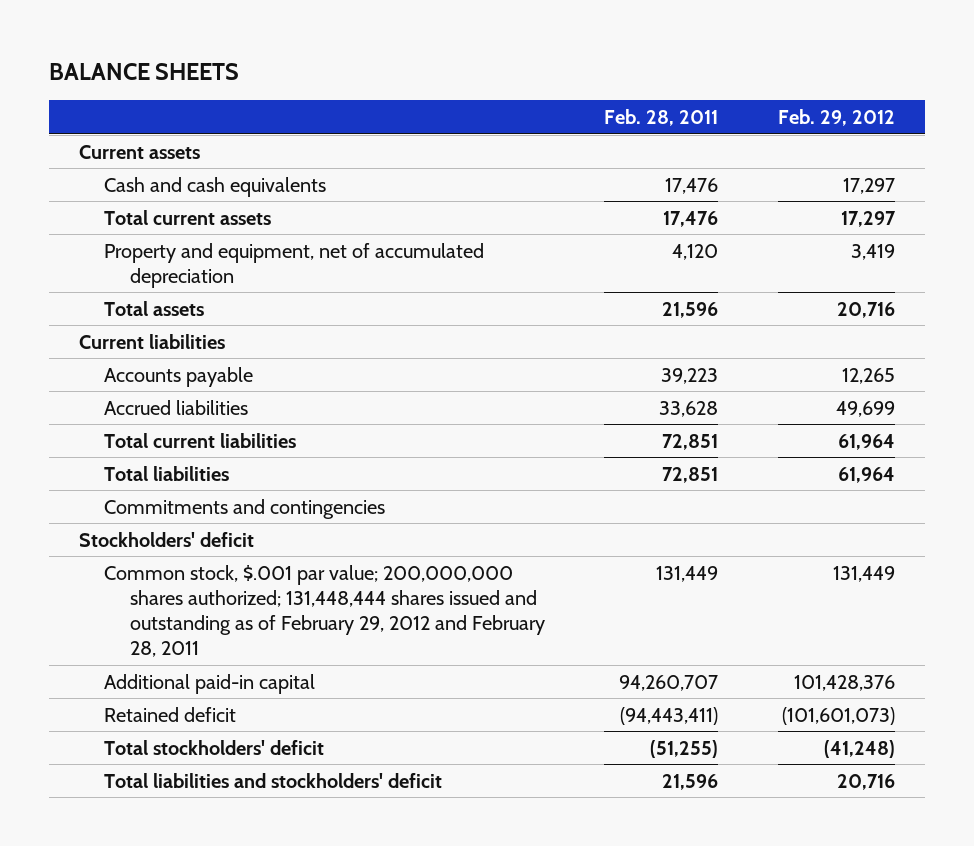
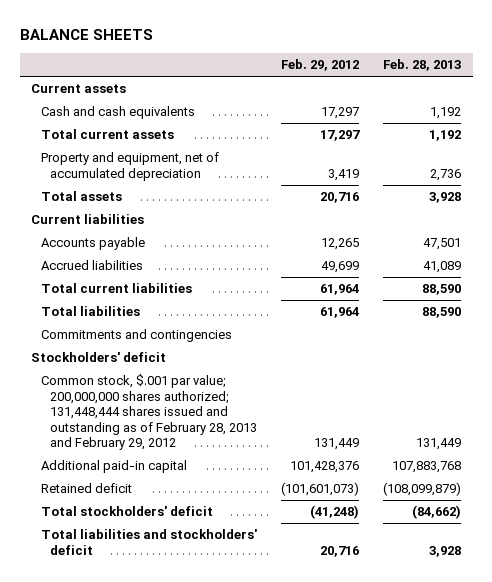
[604,108,719,126] Feb. 28, 2011 -> none
none -> [382,59,461,72] Feb. 28, 2013
[104,564,545,658] Common stock, $.001 par value; 200,000,000 shares authorized; 131,448,444 shares issued and outstanding as of February 29, 2012 and February 28, 2011 -> [40,374,257,451] Common stock, $.001 par value; 200,000,000 shares authorized; 131,448,444 shares issued and outstanding as of February 28, 2013 and February 29, 2012

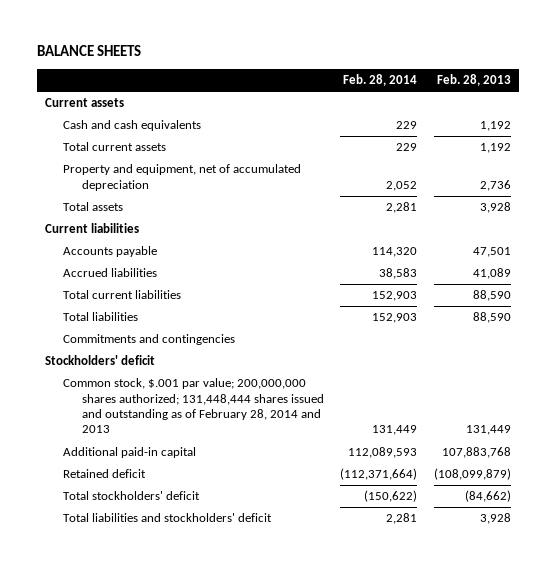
[280,59,359,72] Feb. 29, 2012 -> none
none -> [343,74,418,87] Feb. 28, 2014
[40,374,257,451] Common stock, $.001 par value; 200,000,000 shares authorized; 131,448,444 shares issued and outstanding as of February 28, 2013 and February 29, 2012 -> [63,378,324,434] Common stock, $.001 par value; 200,000,000 shares authorized; 131,448,444 shares issued and outstanding as of February 28, 2014 and 2013

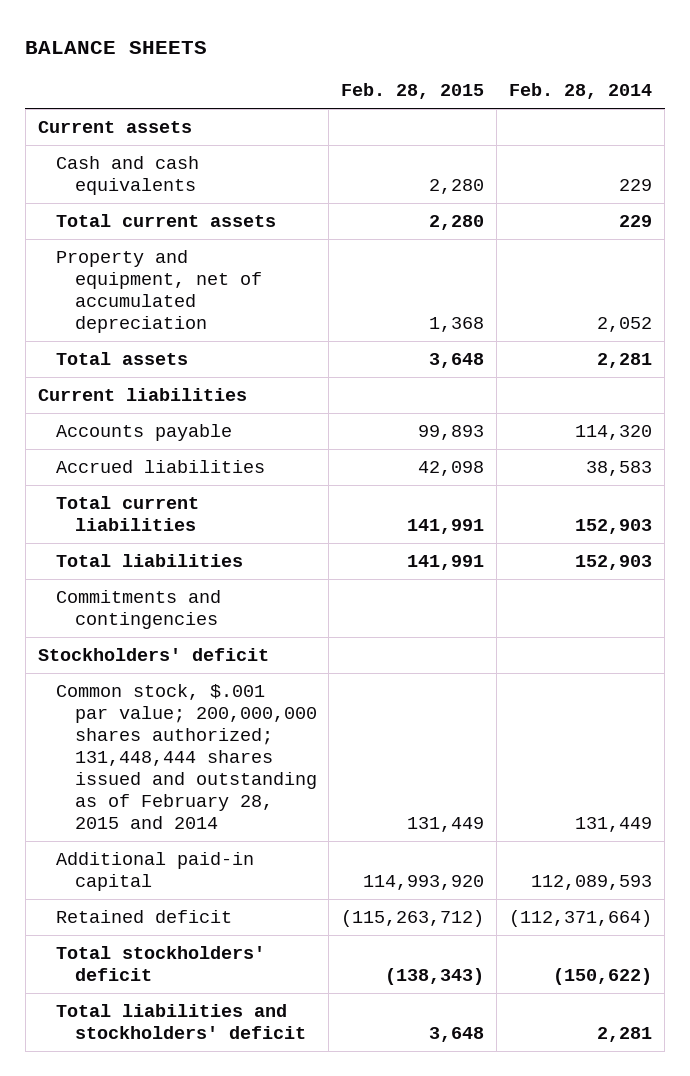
[436,74,511,87] Feb. 28, 2013 -> none
none -> [341,83,485,100] Feb. 28, 2015
[63,378,324,434] Common stock, $.001 par value; 200,000,000 shares authorized; 131,448,444 shares issued and outstanding as of February 28, 2014 and 2013 -> [56,684,317,829] Common stock, $.001 par value; 200,000,000 shares authorized; 131,448,444 shares issued and outstanding as of February 28, 2015 and 2014

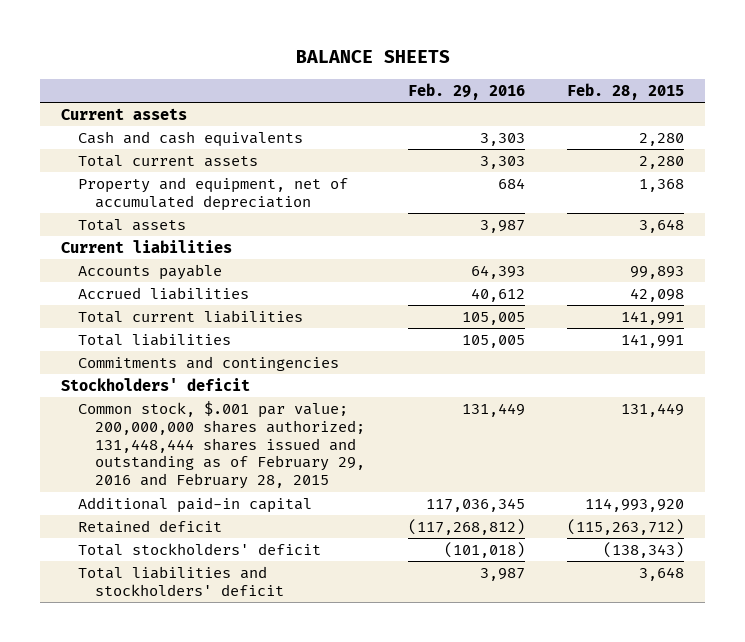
[509,83,653,100] Feb. 28, 2014 -> none
none -> [407,82,525,100] Feb. 29, 2016
[56,684,317,829] Common stock, $.001 par value; 200,000,000 shares authorized; 131,448,444 shares issued and outstanding as of February 28, 2015 and 2014 -> [78,401,366,490] Common stock, $.001 par value; 200,000,000 shares authorized; 131,448,444 shares issued and outstanding as of February 29, 2016 and February 28, 2015

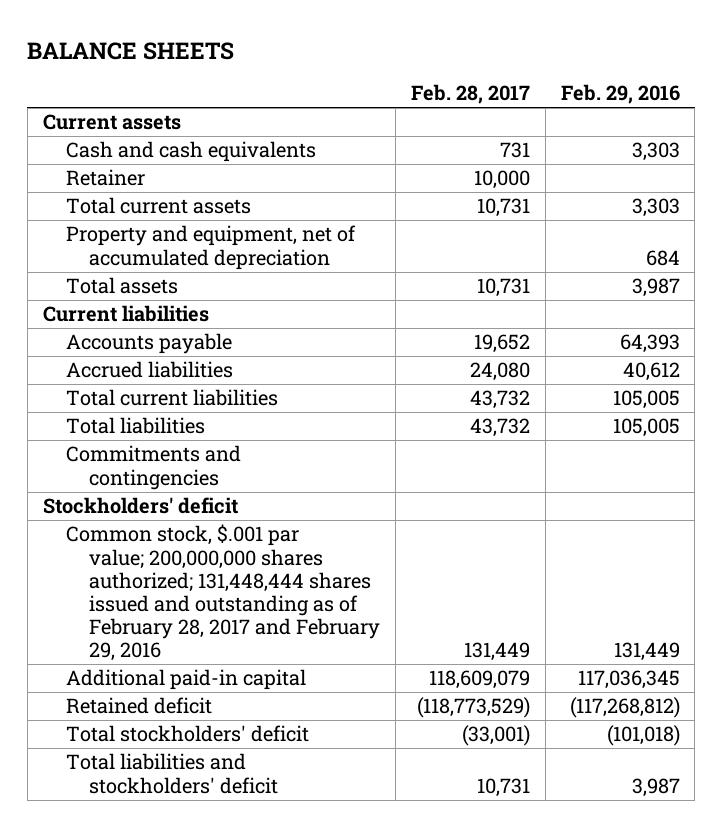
[567,82,685,100] Feb. 28, 2015 -> none
none -> [410,84,530,105] Feb. 28, 2017
none -> [65,169,145,187] Retainer
[78,401,366,490] Common stock, $.001 par value; 200,000,000 shares authorized; 131,448,444 shares issued and outstanding as of February 29, 2016 and February 28, 2015 -> [65,524,380,662] Common stock, $.001 par value; 200,000,000 shares authorized; 131,448,444 shares issued and outstanding as of February 28, 2017 and February 29, 2016

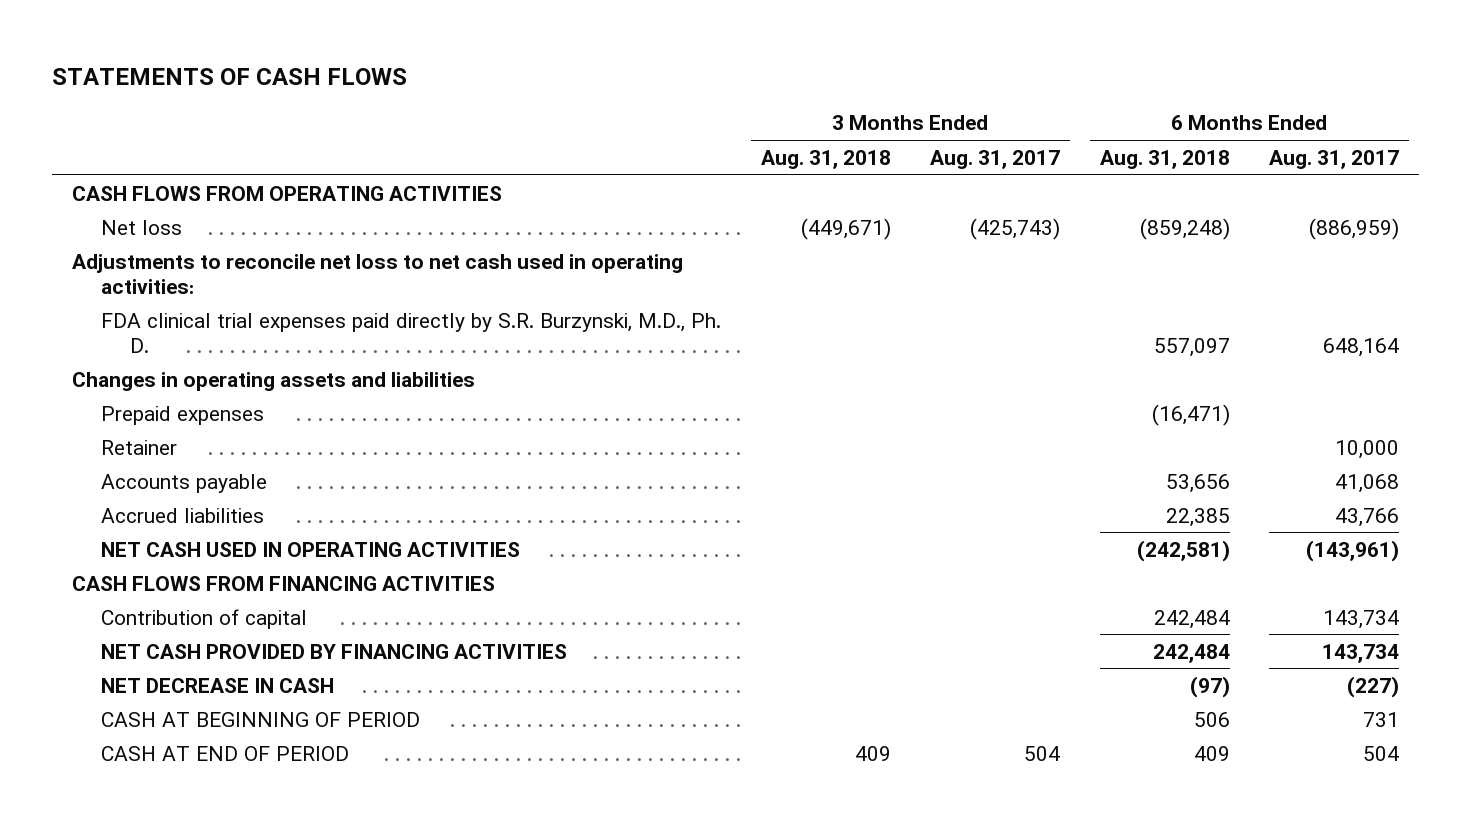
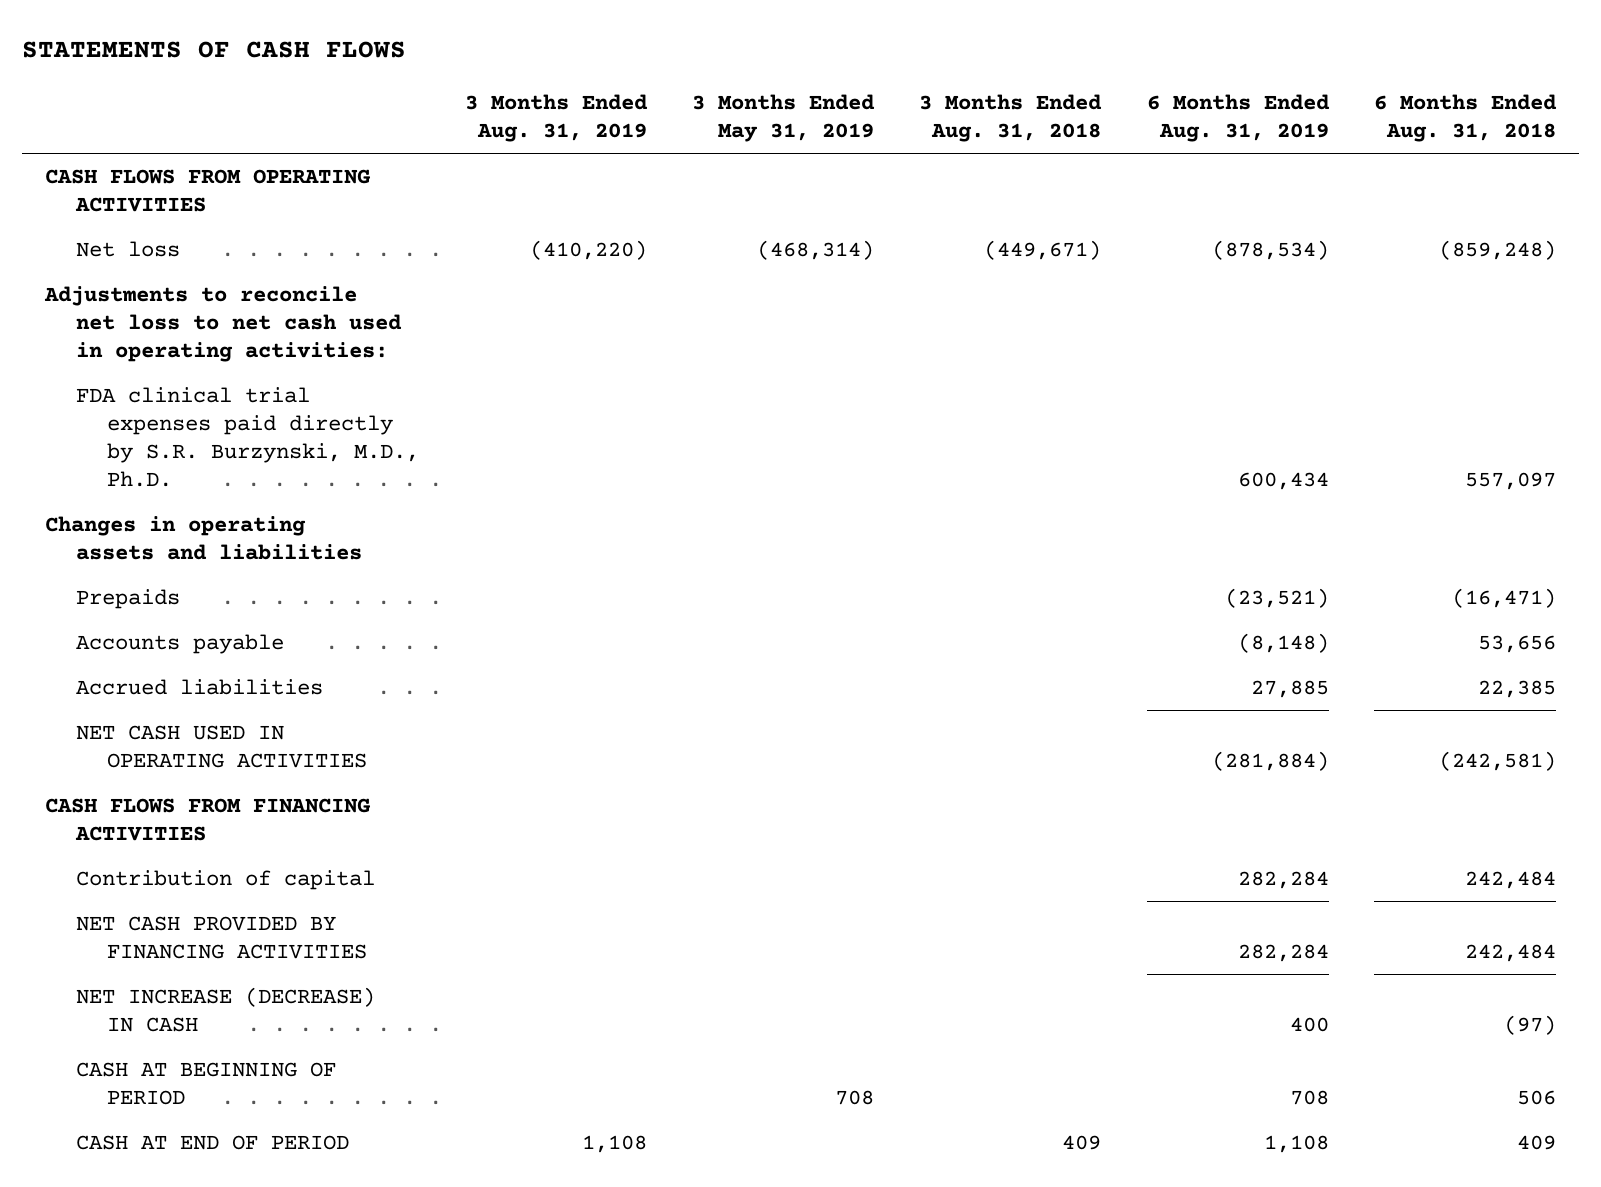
[930,149,1061,169] Aug. 31, 2017 -> none
[1268,149,1399,169] Aug. 31, 2017 -> none
none -> [464,94,648,142] 3 Months Ended Aug. 31, 2019
none -> [692,94,876,142] 3 Months Ended May 31, 2019
none -> [1146,94,1330,142] 6 Months Ended Aug. 31, 2019
[101,312,722,353] FDA clinical trial expenses paid directly by S.R. Burzynski, M.D., Ph. D. -> [76,387,420,487] FDA clinical trial expenses paid directly by S.R. Burzynski, M.D., Ph.D.
[101,439,178,455] Retainer -> none
[101,405,265,425] Prepaid expenses -> [76,589,181,610] Prepaids
[101,677,335,693] NET DECREASE IN CASH -> [76,987,376,1033] NET INCREASE (DECREASE) IN CASH

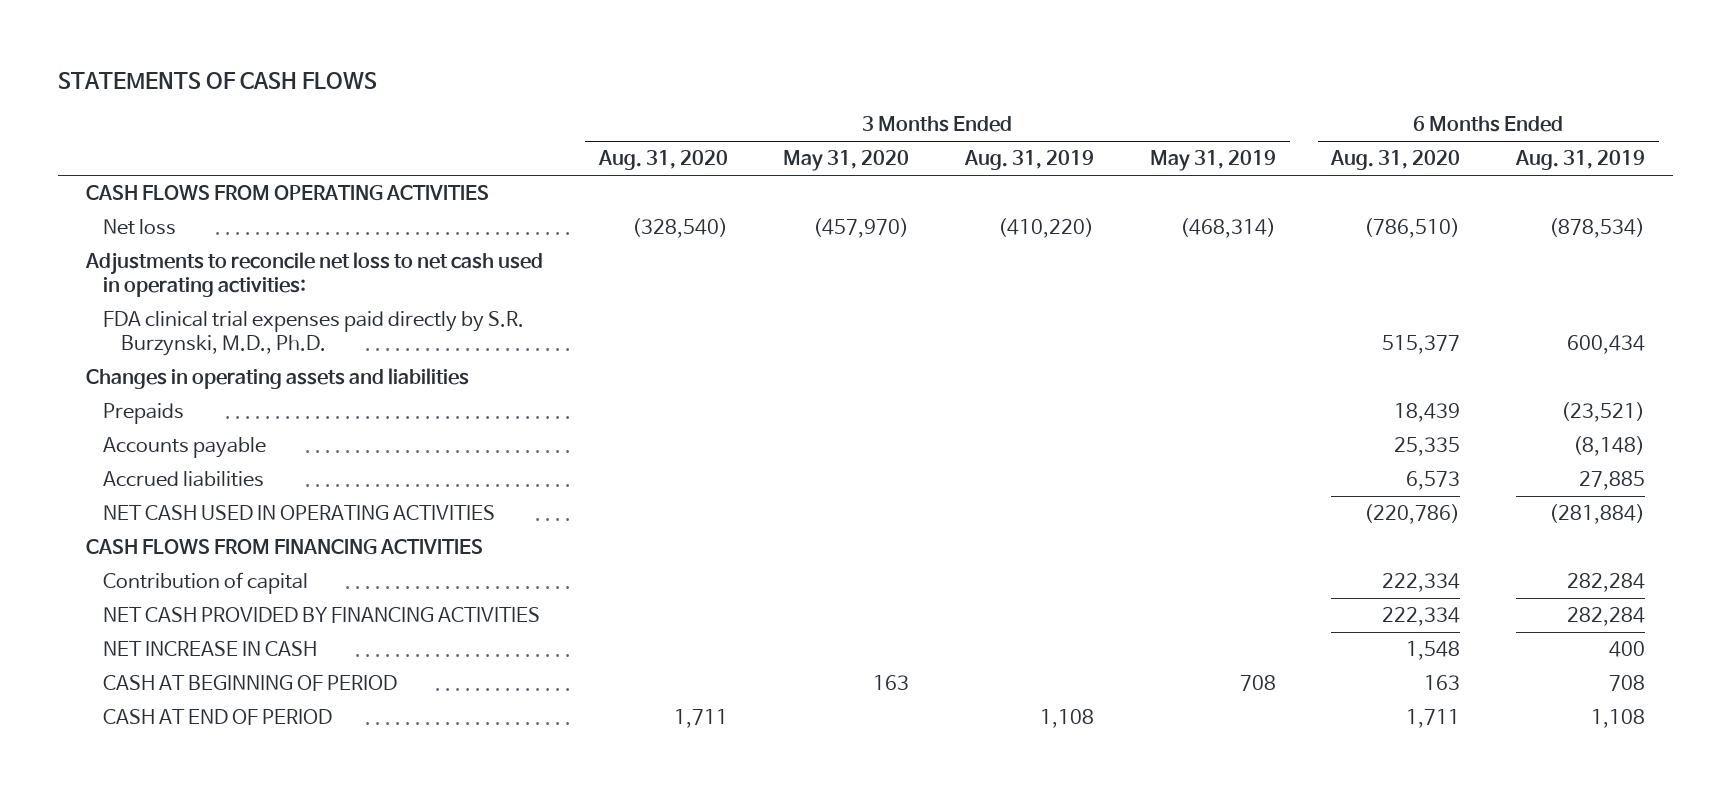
[919,94,1103,142] 3 Months Ended Aug. 31, 2018 -> none
[1373,94,1557,142] 6 Months Ended Aug. 31, 2018 -> none
none -> [597,150,728,171] Aug. 31, 2020
none -> [783,150,910,172] May 31, 2020
none -> [1330,150,1461,171] Aug. 31, 2020
[76,987,376,1033] NET INCREASE (DECREASE) IN CASH -> [103,640,318,656] NET INCREASE IN CASH

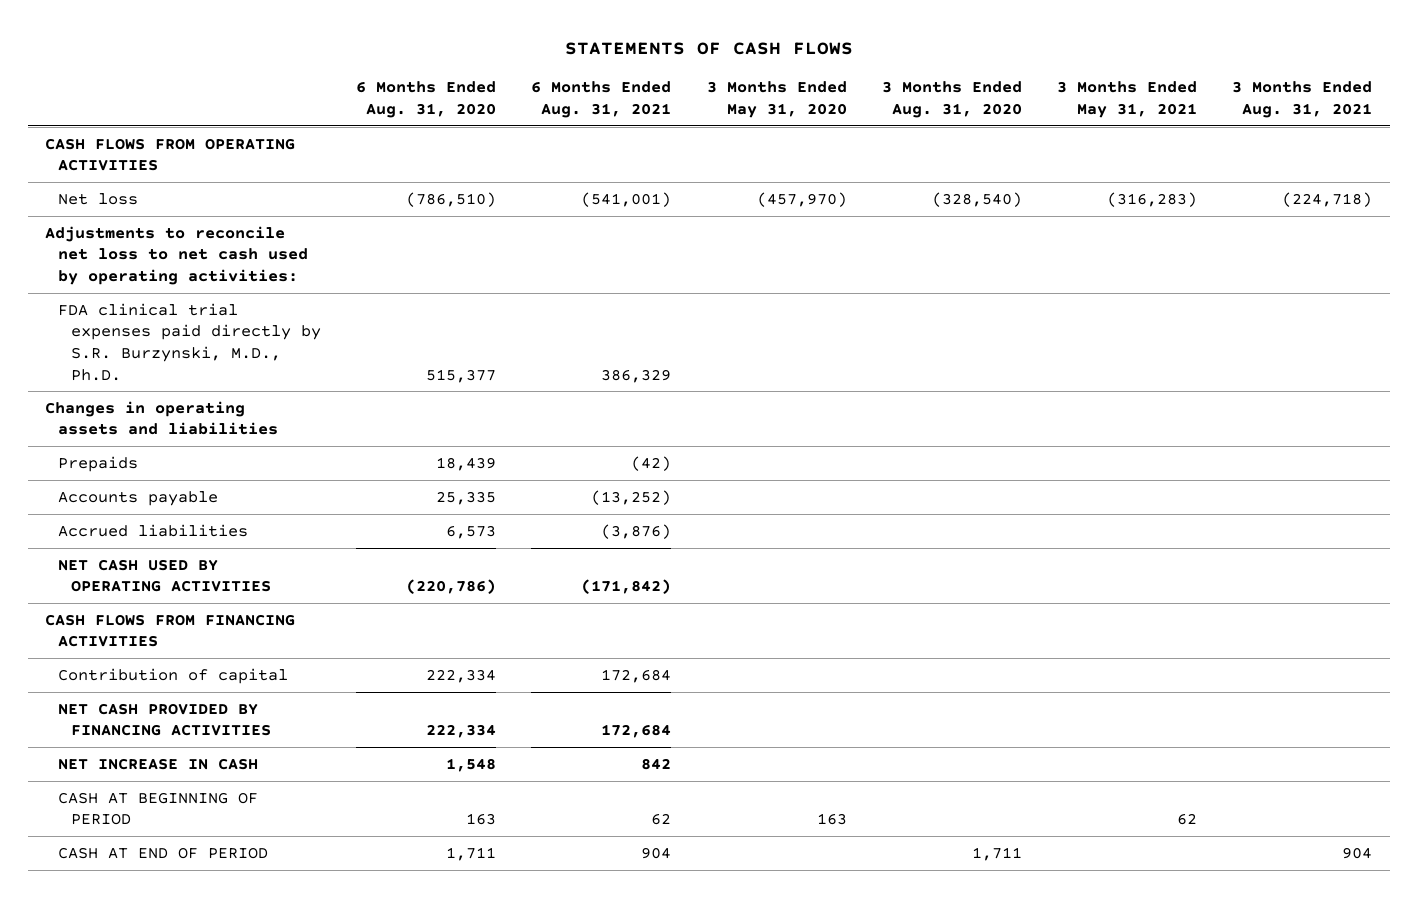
[964,150,1095,171] Aug. 31, 2019 -> none
[1149,150,1276,172] May 31, 2019 -> none
[1515,150,1646,171] Aug. 31, 2019 -> none
none -> [531,81,672,118] 6 Months Ended Aug. 31, 2021
none -> [1056,81,1197,118] 3 Months Ended May 31, 2021
none -> [1232,81,1373,118] 3 Months Ended Aug. 31, 2021
[84,251,543,298] Adjustments to reconcile net loss to net cash used in operating activities: -> [45,225,309,285] Adjustments to reconcile net loss to net cash used by operating activities:
[103,504,496,520] NET CASH USED IN OPERATING ACTIVITIES -> [58,558,272,593] NET CASH USED BY OPERATING ACTIVITIES

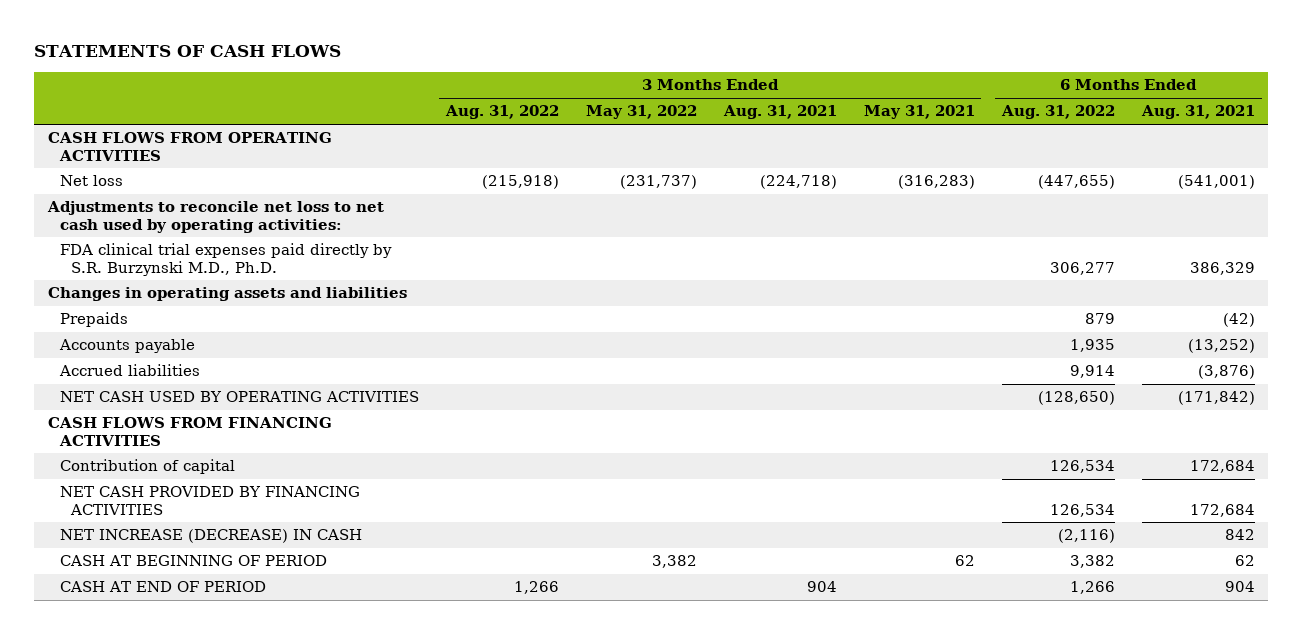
[356,81,497,118] 6 Months Ended Aug. 31, 2020 -> none
[706,81,847,118] 3 Months Ended May 31, 2020 -> none
[881,81,1022,118] 3 Months Ended Aug. 31, 2020 -> none
none -> [444,105,559,120] Aug. 31, 2022
none -> [585,105,697,120] May 31, 2022
none -> [1000,105,1115,120] Aug. 31, 2022
[58,302,322,381] FDA clinical trial expenses paid directly by S.R. Burzynski, M.D., Ph.D. -> [59,243,392,276] FDA clinical trial expenses paid directly by S.R. Burzynski M.D., Ph.D.
[58,757,259,770] NET INCREASE IN CASH -> [59,529,362,544] NET INCREASE (DECREASE) IN CASH

